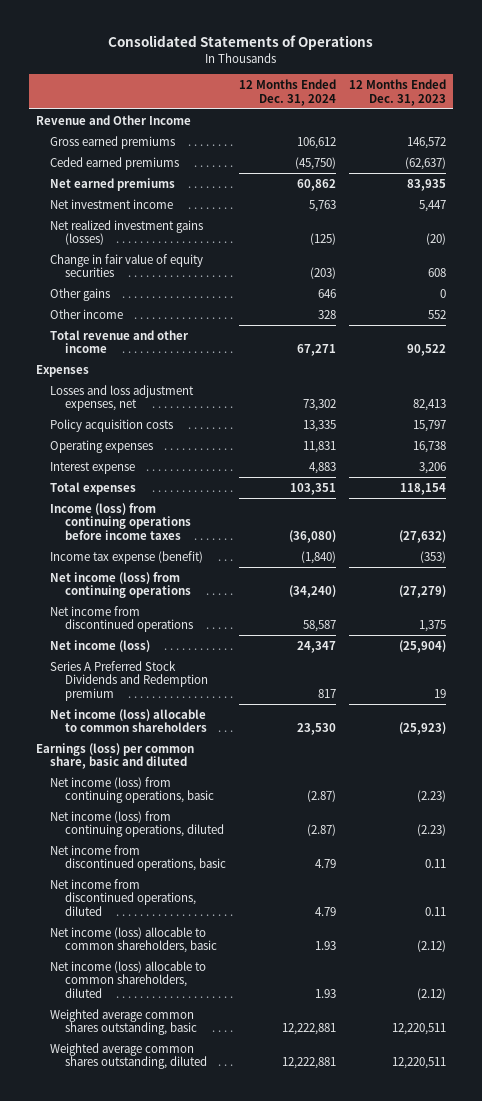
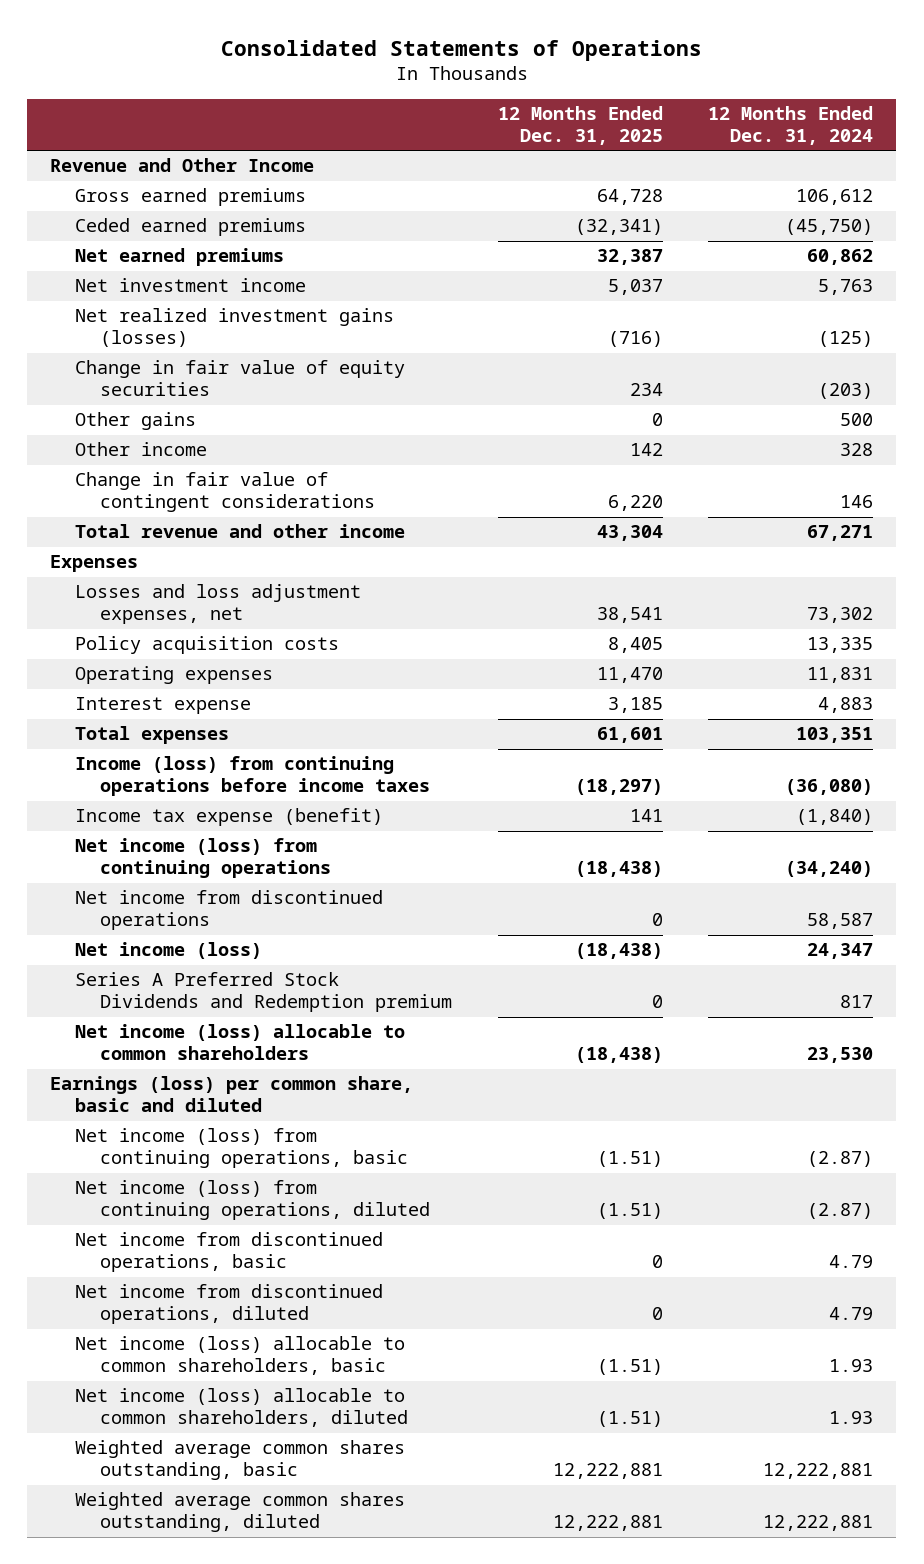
[349,78,447,106] 12 Months Ended Dec. 31, 2023 -> none
none -> [497,106,663,146] 12 Months Ended Dec. 31, 2025
[318,288,337,298] 646 -> [840,413,874,427] 500
none -> [75,472,376,513] Change in fair value of contingent considerations

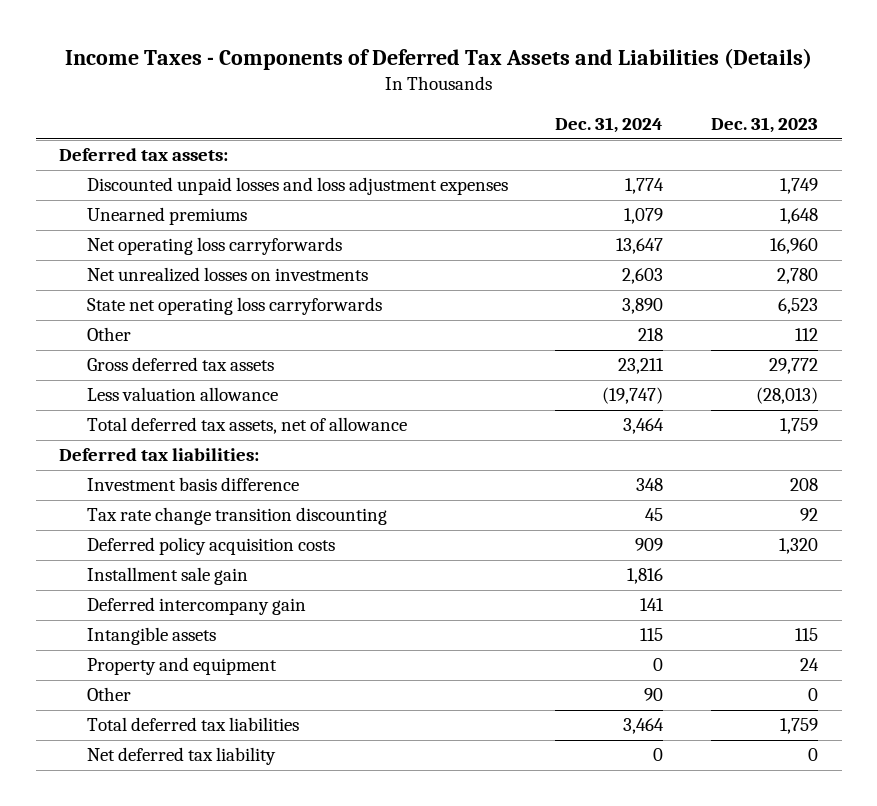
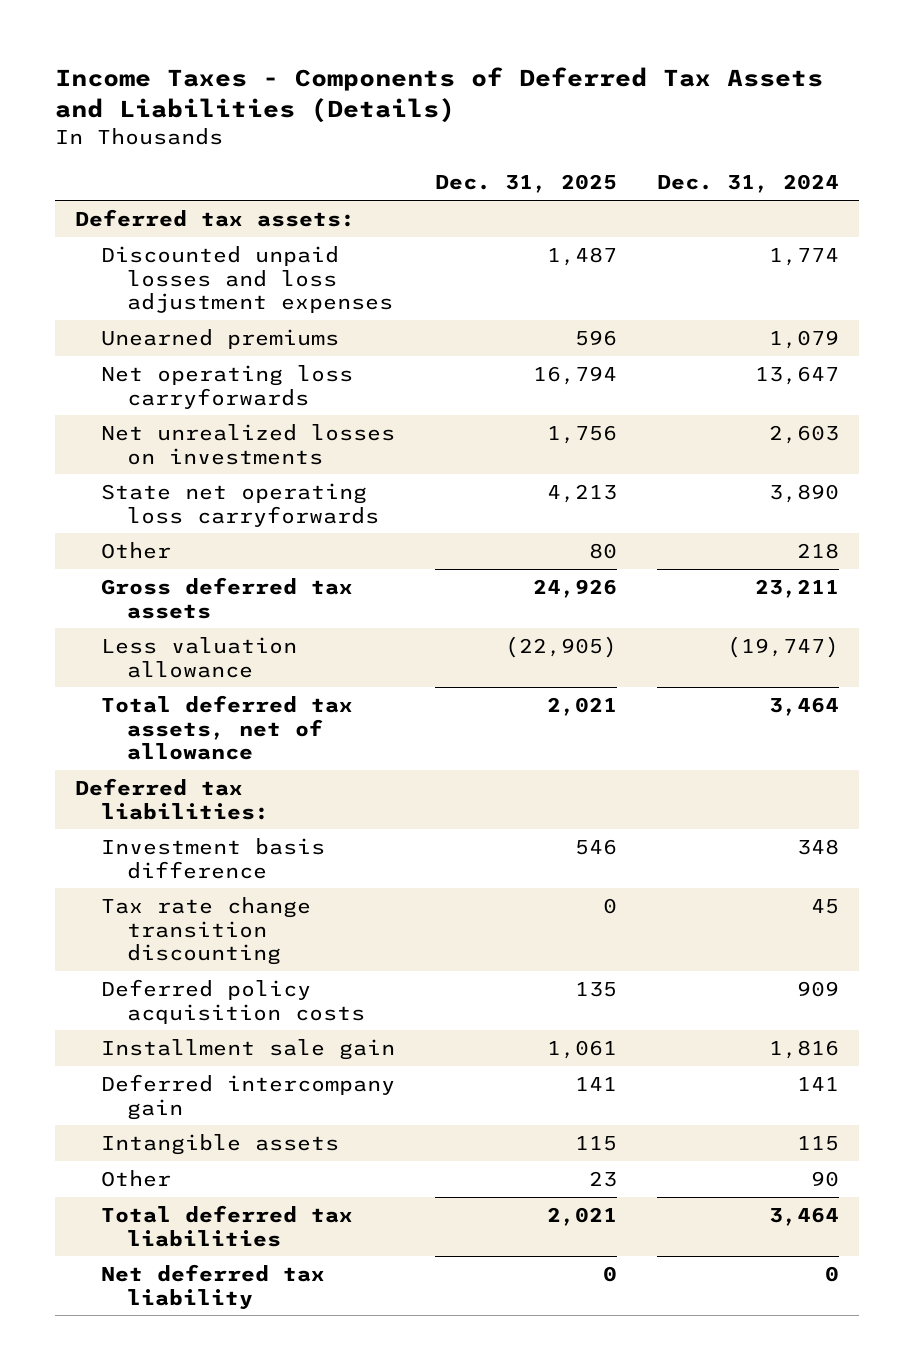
[710,116,818,133] Dec. 31, 2023 -> none
none -> [435,174,618,194] Dec. 31, 2025
[87,657,278,676] Property and equipment -> none

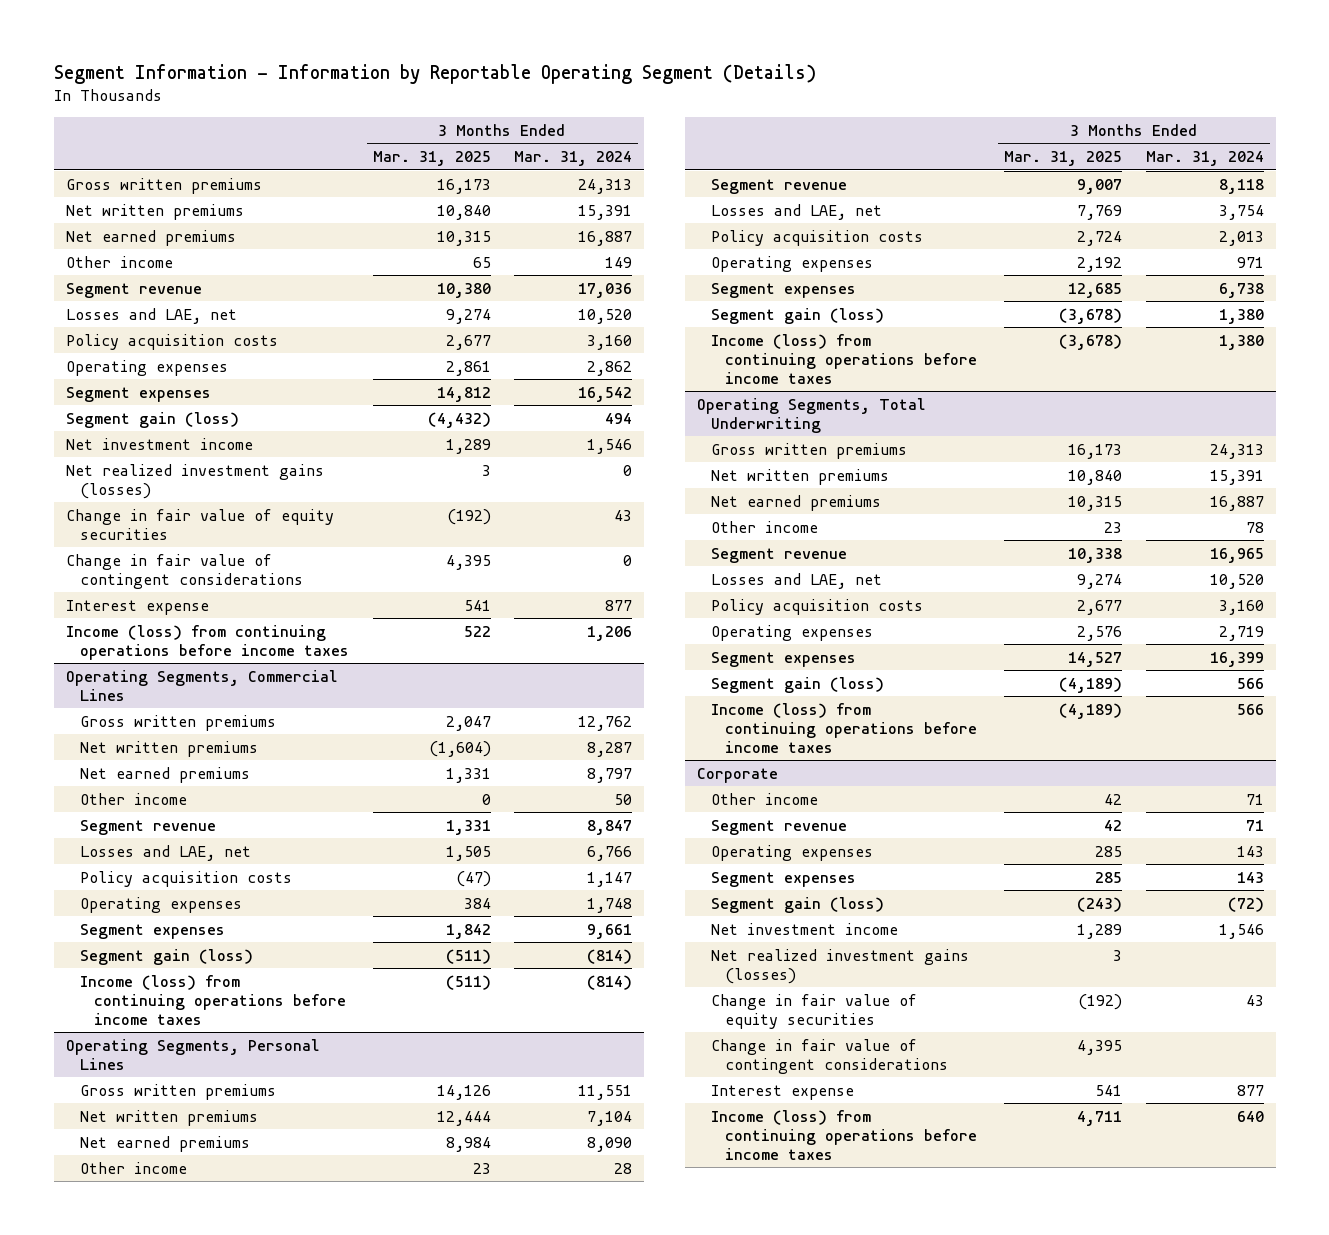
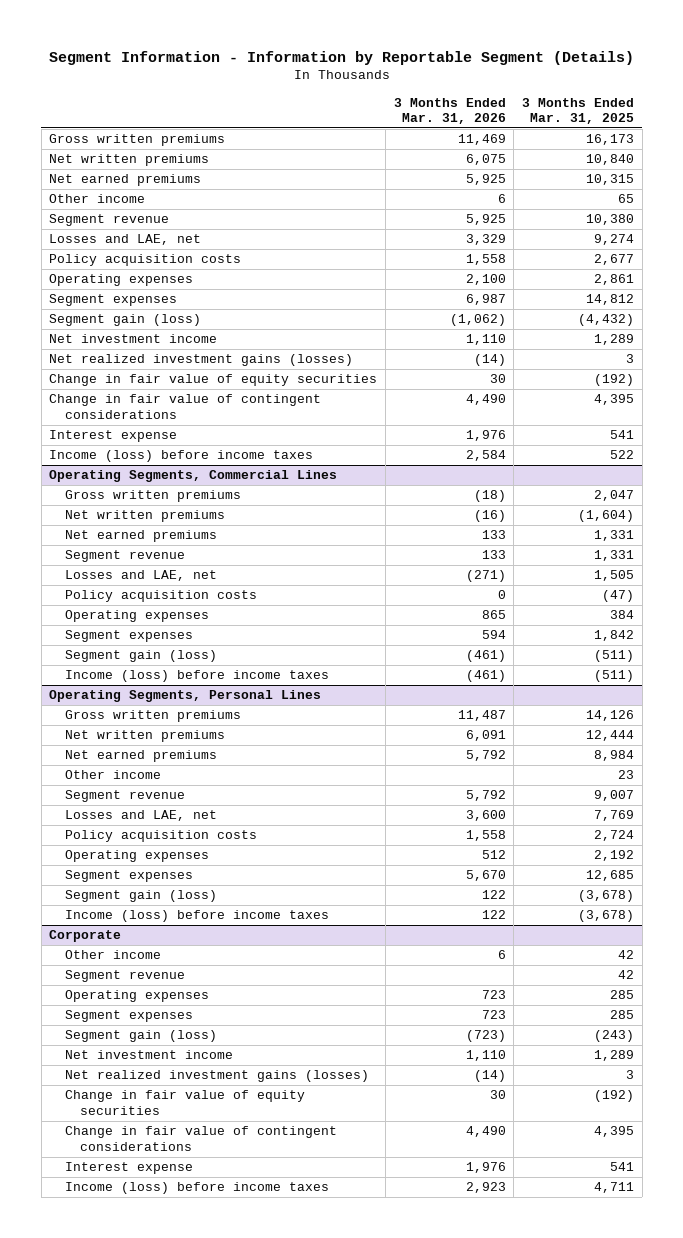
[53,63,816,84] Segment Information - Information by Reportable Operating Segment (Details) -> [48,50,634,65] Segment Information - Information by Reportable Segment (Details)
[514,151,633,167] Mar. 31, 2024 -> none
none -> [393,97,506,125] 3 Months Ended Mar. 31, 2026
[65,624,349,660] Income (loss) from continuing operations before income taxes -> [49,450,314,463] Income (loss) before income taxes
[79,792,187,805] Other income -> none
[79,974,346,1025] Income (loss) from continuing operations before income taxes -> [64,670,329,683] Income (loss) before income taxes
[696,397,926,433] Operating Segments, Total Underwriting -> none
[711,442,908,459] Gross written premiums -> none
[711,468,890,485] Net written premiums -> none
[711,494,882,511] Net earned premiums -> none
[711,520,819,533] Other income -> none
[711,547,848,563] Segment revenue -> none
[711,572,883,589] Losses and LAE, net -> none
[711,598,924,615] Policy acquisition costs -> none
[711,624,874,641] Operating expenses -> none
[711,651,857,667] Segment expenses -> none
[711,676,885,693] Segment gain (loss) -> none
[711,702,978,753] Income (loss) from continuing operations before income taxes -> none
[711,333,978,384] Income (loss) from continuing operations before income taxes -> [64,910,329,923] Income (loss) before income taxes
[711,1109,978,1160] Income (loss) from continuing operations before income taxes -> [64,1182,329,1195] Income (loss) before income taxes

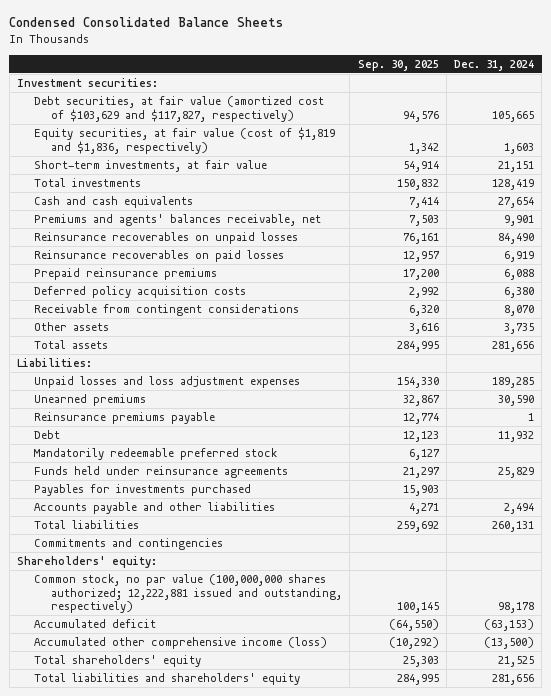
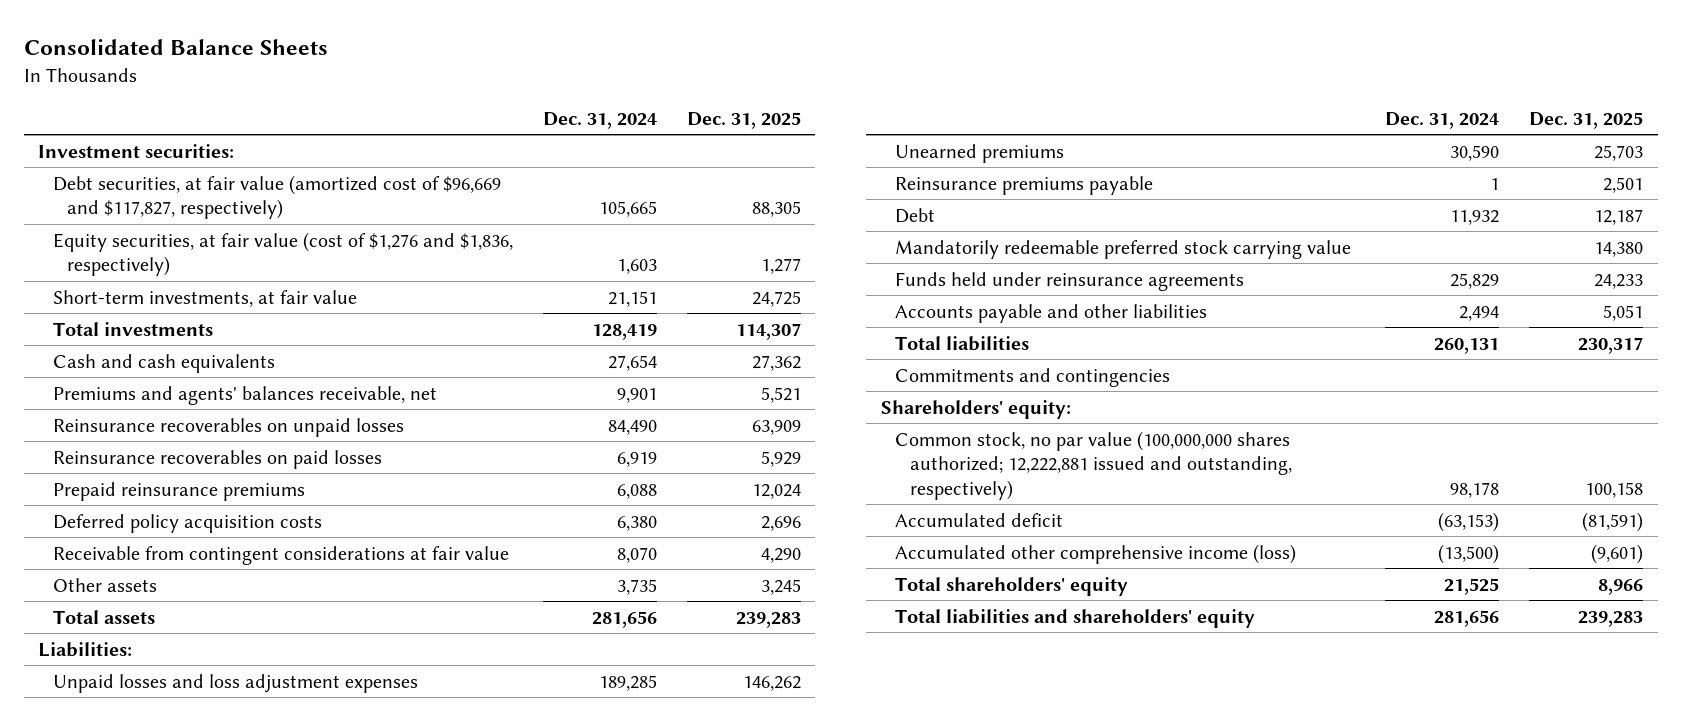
[9,17,284,28] Condensed Consolidated Balance Sheets -> [23,38,328,55] Consolidated Balance Sheets
[357,59,439,71] Sep. 30, 2025 -> none
none -> [686,111,801,129] Dec. 31, 2025
[34,96,325,122] Debt securities, at fair value (amortized cost of $103,629 and $117,827, respectively) -> [52,174,501,220] Debt securities, at fair value (amortized cost of $96,669 and $117,827, respectively)
[34,127,336,154] Equity securities, at fair value (cost of $1,819 and $1,836, respectively) -> [52,231,513,277] Equity securities, at fair value (cost of $1,276 and $1,836, respectively)
[34,304,300,317] Receivable from contingent considerations -> [52,545,509,565] Receivable from contingent considerations at fair value
[34,448,278,461] Mandatorily redeemable preferred stock -> [895,239,1352,259] Mandatorily redeemable preferred stock carrying value
[34,484,252,497] Payables for investments purchased -> none

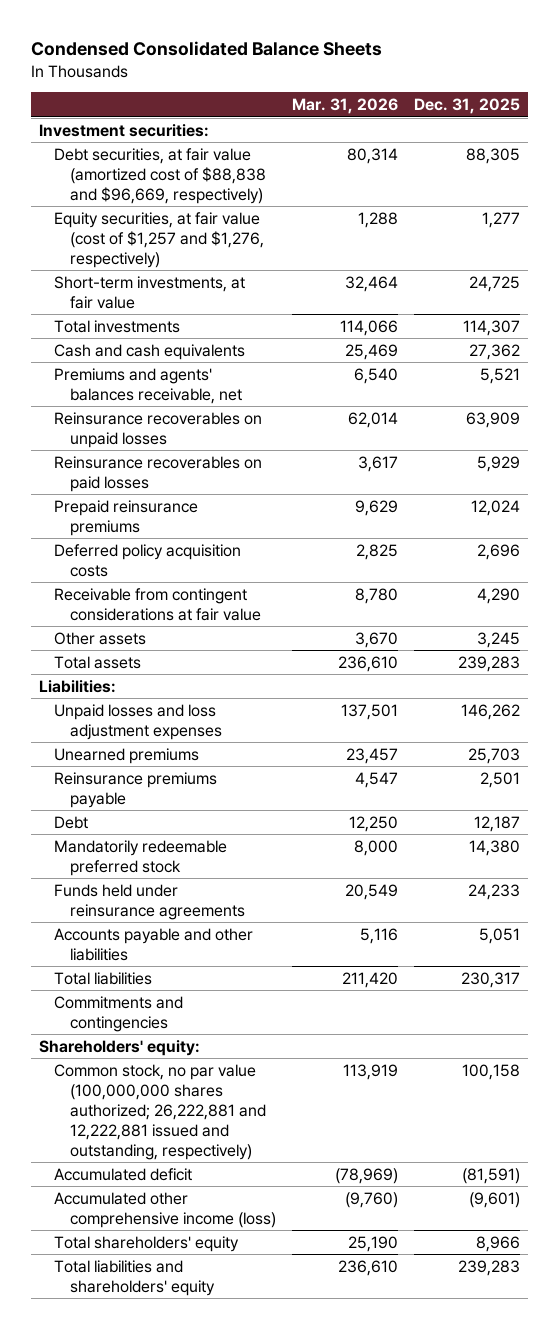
[23,38,328,55] Consolidated Balance Sheets -> [30,41,382,57] Condensed Consolidated Balance Sheets
[542,111,657,129] Dec. 31, 2024 -> none
none -> [292,98,399,115] Mar. 31, 2026
[52,174,501,220] Debt securities, at fair value (amortized cost of $96,669 and $117,827, respectively) -> [54,147,267,204] Debt securities, at fair value (amortized cost of $88,838 and $96,669, respectively)
[52,231,513,277] Equity securities, at fair value (cost of $1,276 and $1,836, respectively) -> [54,211,265,268] Equity securities, at fair value (cost of $1,257 and $1,276, respectively)
[895,239,1352,259] Mandatorily redeemable preferred stock carrying value -> [54,839,228,876] Mandatorily redeemable preferred stock
[895,430,1292,500] Common stock, no par value (100,000,000 shares authorized; 12,222,881 issued and outstanding, respectively) -> [54,1063,267,1160] Common stock, no par value (100,000,000 shares authorized; 26,222,881 and 12,222,881 issued and outstanding, respectively)

